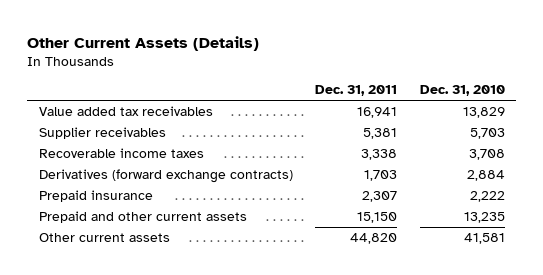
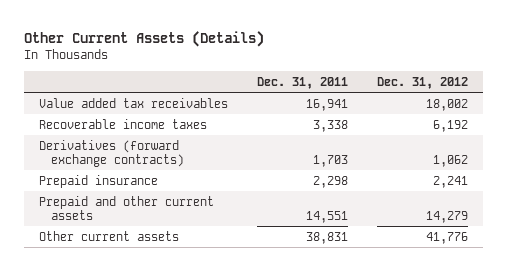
[419,85,505,97] Dec. 31, 2010 -> none
none -> [377,76,469,89] Dec. 31, 2012
[38,127,166,140] Supplier receivables -> none
[362,191,398,203] 2,307 -> [313,175,349,188] 2,298
[357,212,398,224] 15,150 -> [306,210,349,223] 14,551
[350,233,398,245] 44,820 -> [306,231,349,244] 38,831

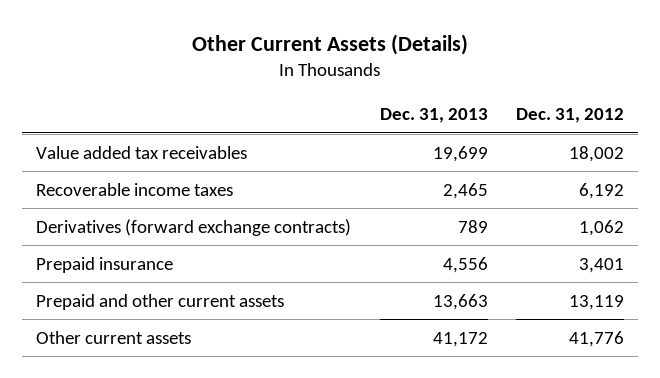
[257,76,349,89] Dec. 31, 2011 -> none
none -> [379,107,488,123] Dec. 31, 2013
[433,175,469,188] 2,241 -> [579,257,625,273] 3,401
[426,210,469,223] 14,279 -> [569,294,625,310] 13,119

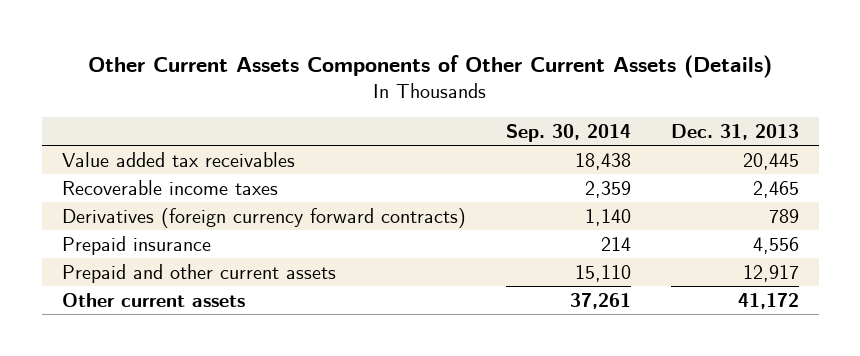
[192,33,469,55] Other Current Assets (Details) -> [88,54,773,78] Other Current Assets Components of Other Current Assets (Details)
[516,107,625,123] Dec. 31, 2012 -> none
none -> [505,124,631,143] Sep. 30, 2014
[432,145,488,162] 19,699 -> [742,152,799,170] 20,445
[36,218,352,236] Derivatives (forward exchange contracts) -> [61,207,466,228] Derivatives (foreign currency forward contracts)
[432,293,488,310] 13,663 -> [742,264,799,282] 12,917

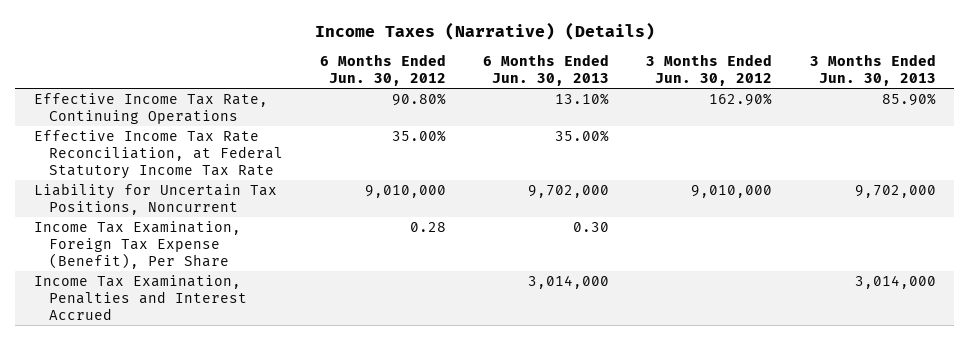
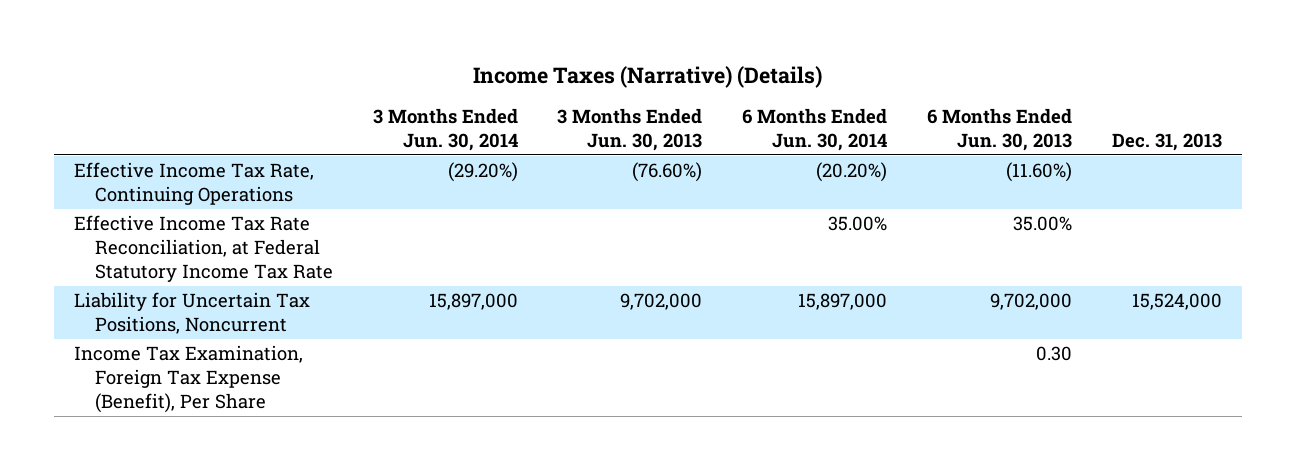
[320,54,447,86] 6 Months Ended Jun. 30, 2012 -> none
[646,54,773,86] 3 Months Ended Jun. 30, 2012 -> none
none -> [372,107,518,151] 3 Months Ended Jun. 30, 2014
none -> [742,107,888,151] 6 Months Ended Jun. 30, 2014
none -> [1111,132,1222,151] Dec. 31, 2013
[555,93,610,106] 13.10% -> [1006,162,1073,183] (11.60%)
[881,93,936,107] 85.90% -> [632,162,703,183] (76.60%)
[33,275,248,320] Income Tax Examination, Penalties and Interest Accrued -> none

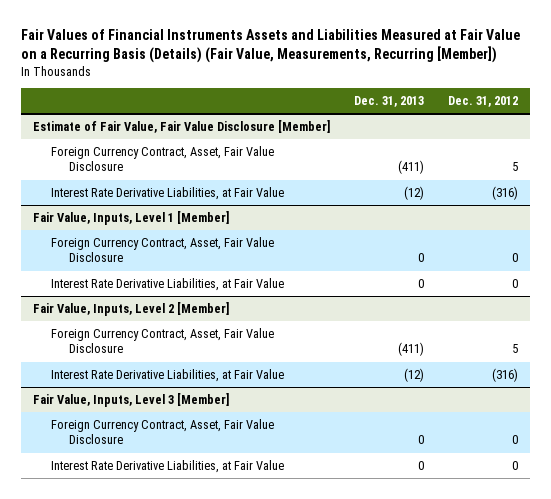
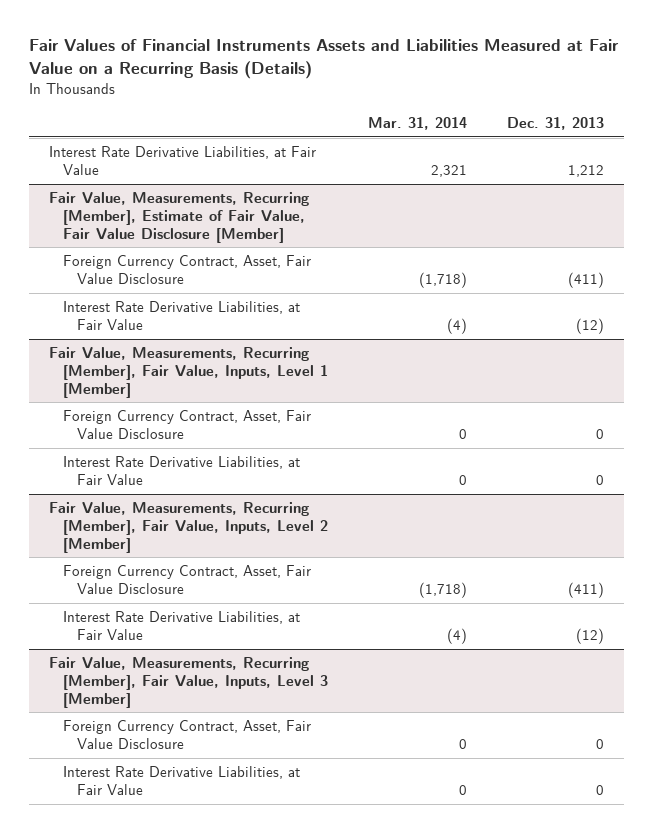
[20,28,520,63] Fair Values of Financial Instruments Assets and Liabilities Measured at Fair Value on a Recurring Basis (Details) (Fair Value, Measurements, Recurring [Member]) -> [28,39,619,80] Fair Values of Financial Instruments Assets and Liabilities Measured at Fair Value on a Recurring Basis (Details)
[447,95,518,107] Dec. 31, 2012 -> none
none -> [367,116,467,130] Mar. 31, 2014
none -> [48,146,316,175] Interest Rate Derivative Liabilities, at Fair Value
[32,119,330,133] Estimate of Fair Value, Fair Value Disclosure [Member] -> [48,192,309,243] Fair Value, Measurements, Recurring [Member], Estimate of Fair Value, Fair Value Disclosure [Member]
[32,210,229,225] Fair Value, Inputs, Level 1 [Member] -> [48,347,328,398] Fair Value, Measurements, Recurring [Member], Fair Value, Inputs, Level 1 [Member]
[32,301,229,316] Fair Value, Inputs, Level 2 [Member] -> [48,502,328,553] Fair Value, Measurements, Recurring [Member], Fair Value, Inputs, Level 2 [Member]
[32,392,229,407] Fair Value, Inputs, Level 3 [Member] -> [48,657,328,708] Fair Value, Measurements, Recurring [Member], Fair Value, Inputs, Level 3 [Member]

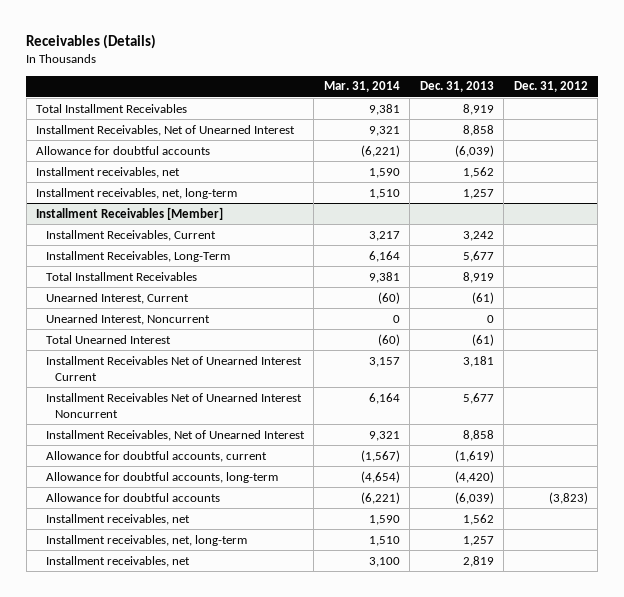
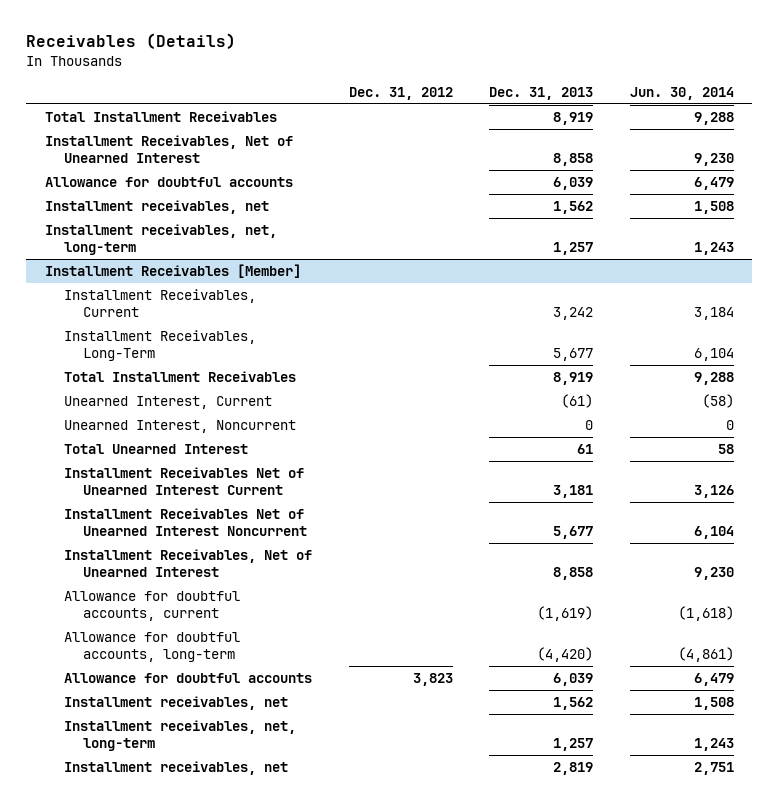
[323,81,400,93] Mar. 31, 2014 -> none
none -> [630,86,735,100] Jun. 30, 2014
[454,144,494,157] (6,039) -> [553,177,594,191] 6,039
[471,333,494,346] (61) -> [577,444,594,455] 61
[454,491,494,504] (6,039) -> [553,673,594,687] 6,039
[548,491,588,504] (3,823) -> [412,673,453,687] 3,823

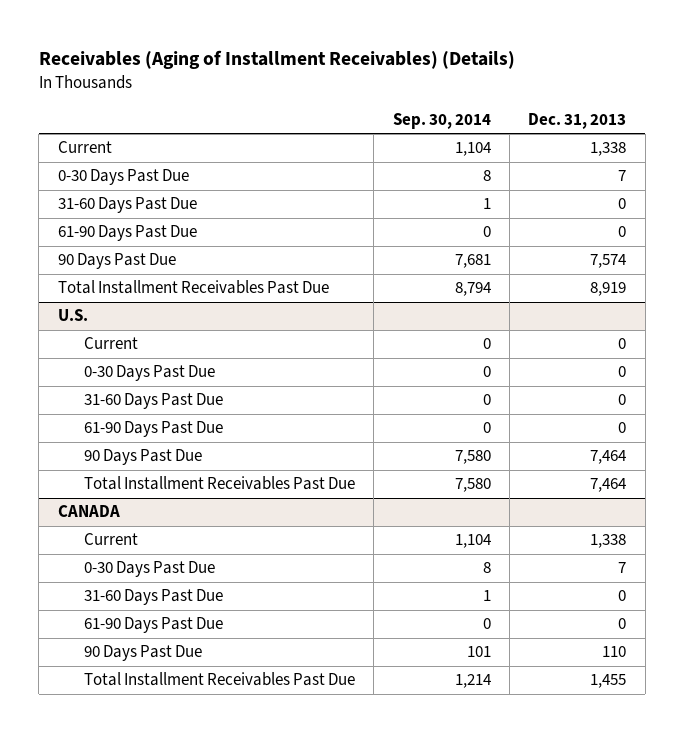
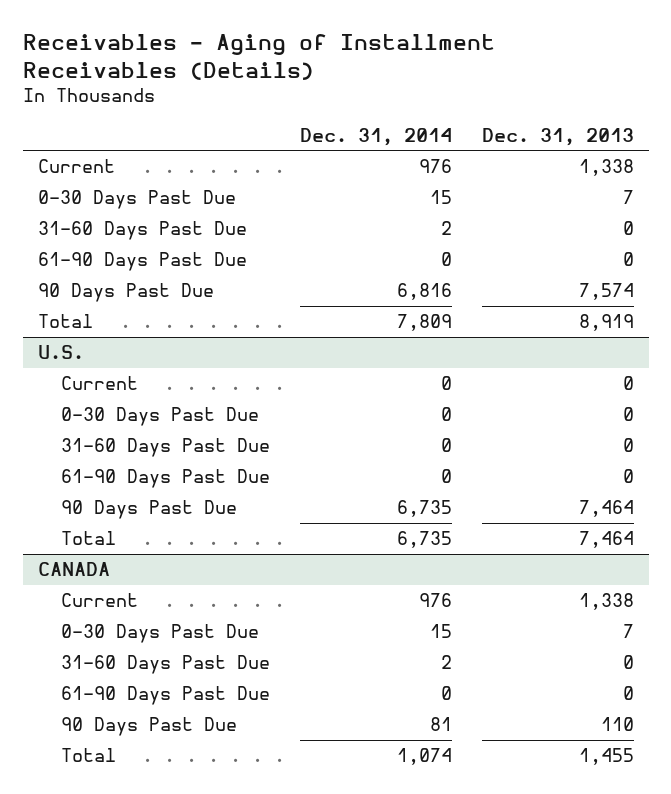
[38,50,515,70] Receivables (Aging of Installment Receivables) (Details) -> [22,34,495,80] Receivables - Aging of Installment Receivables (Details)
[392,112,491,129] Sep. 30, 2014 -> none
none -> [299,127,452,146] Dec. 31, 2014
[57,280,329,295] Total Installment Receivables Past Due -> [37,314,93,329] Total
[83,476,355,491] Total Installment Receivables Past Due -> [60,531,116,546] Total
[83,672,355,687] Total Installment Receivables Past Due -> [60,748,116,763] Total

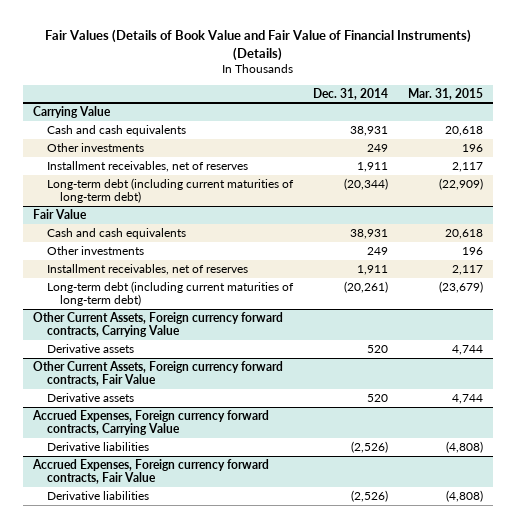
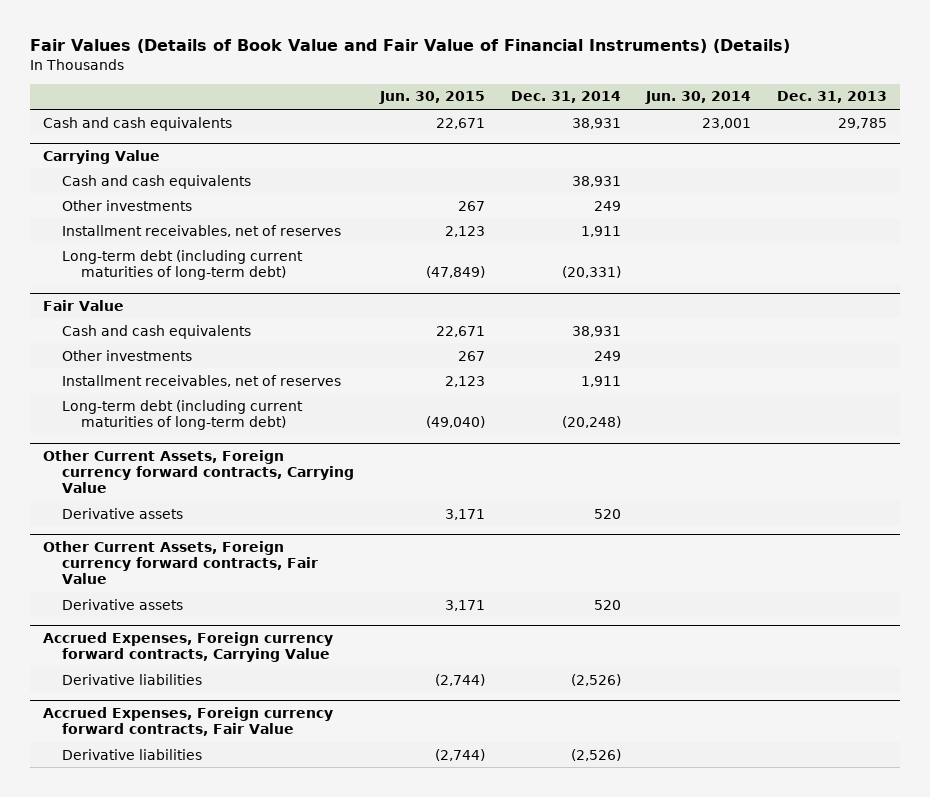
[408,87,484,100] Mar. 31, 2015 -> none
none -> [378,91,485,105] Jun. 30, 2015
none -> [645,91,752,105] Jun. 30, 2014
none -> [777,91,888,104] Dec. 31, 2013
none -> [42,116,232,131] Cash and cash equivalents
[343,177,388,190] (20,344) -> [561,265,621,278] (20,331)
[343,280,388,293] (20,261) -> [561,415,621,428] (20,248)

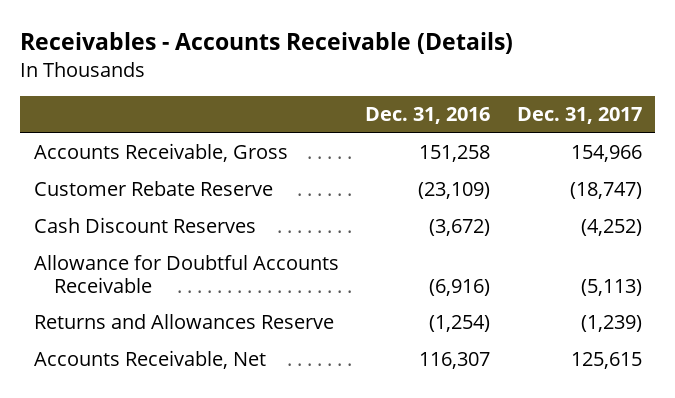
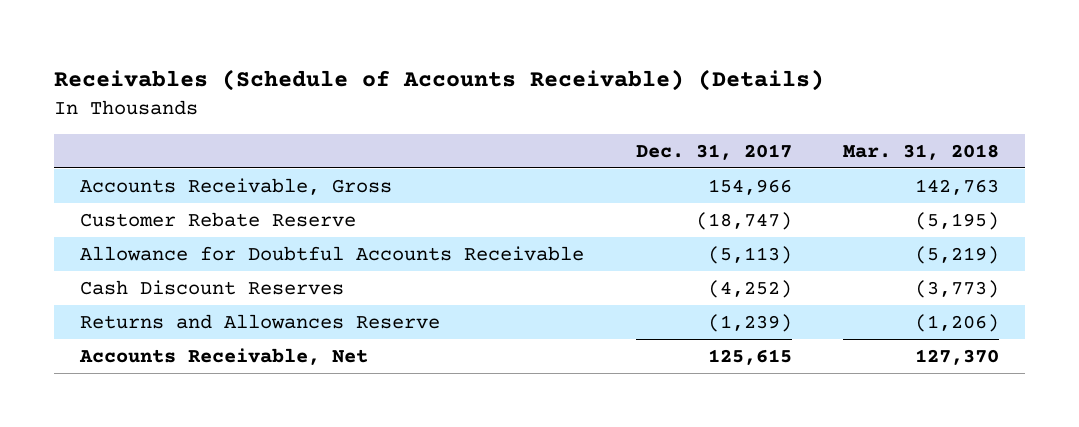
[20,32,514,55] Receivables - Accounts Receivable (Details) -> [54,69,825,92] Receivables (Schedule of Accounts Receivable) (Details)
[365,107,491,125] Dec. 31, 2016 -> none
none -> [842,143,999,160] Mar. 31, 2018
[33,217,256,234] Cash Discount Reserves -> [80,279,345,295] Cash Discount Reserves

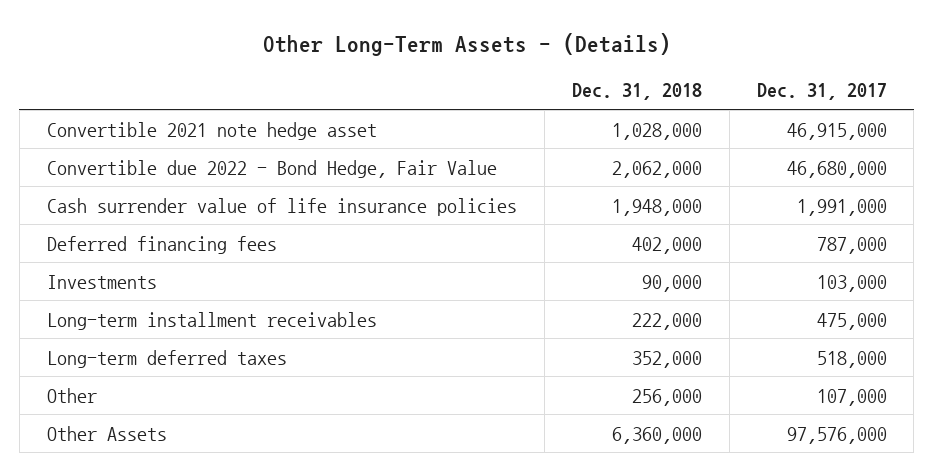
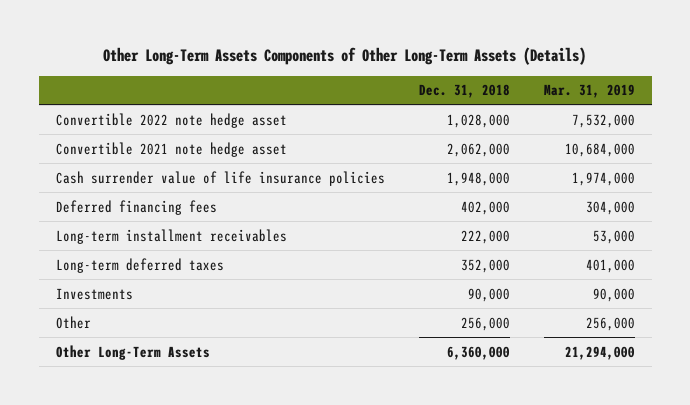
[262,32,671,56] Other Long-Term Assets - (Details) -> [103,47,587,66] Other Long-Term Assets Components of Other Long-Term Assets (Details)
[756,83,887,101] Dec. 31, 2017 -> none
none -> [543,84,635,99] Mar. 31, 2019
[46,159,497,178] Convertible due 2022 - Bond Hedge, Fair Value -> none
none -> [55,112,287,128] Convertible 2022 note hedge asset
[611,122,702,140] 1,028,000 -> [446,142,510,157] 2,062,000
[46,274,157,289] Investments -> [55,287,133,300] Investments
[46,425,167,441] Other Assets -> [55,344,210,360] Other Long-Term Assets

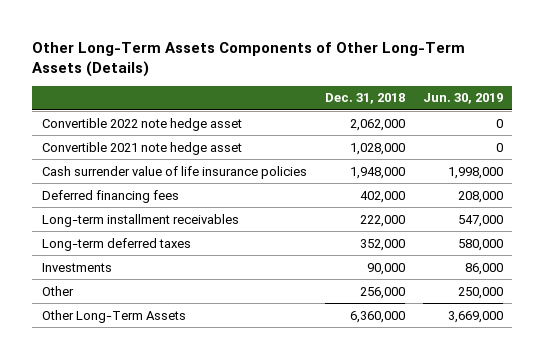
[543,84,635,99] Mar. 31, 2019 -> none
none -> [423,93,504,105] Jun. 30, 2019
[446,113,510,128] 1,028,000 -> [349,118,405,131] 2,062,000
[446,142,510,157] 2,062,000 -> [349,142,405,155] 1,028,000

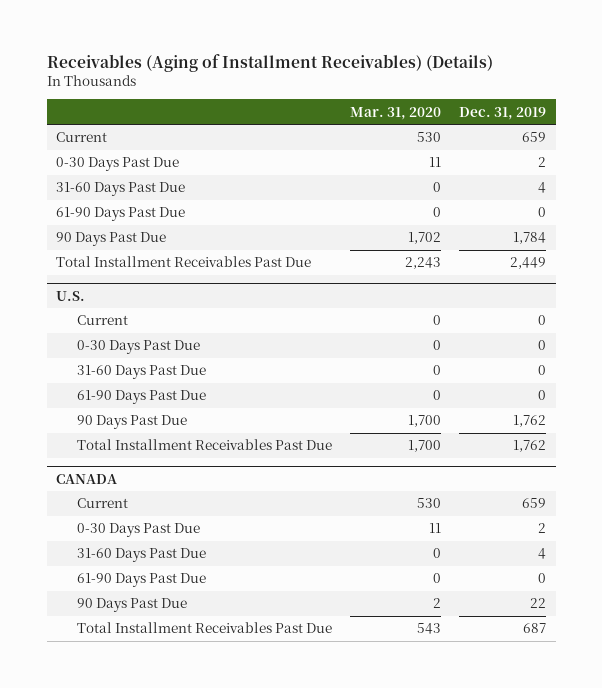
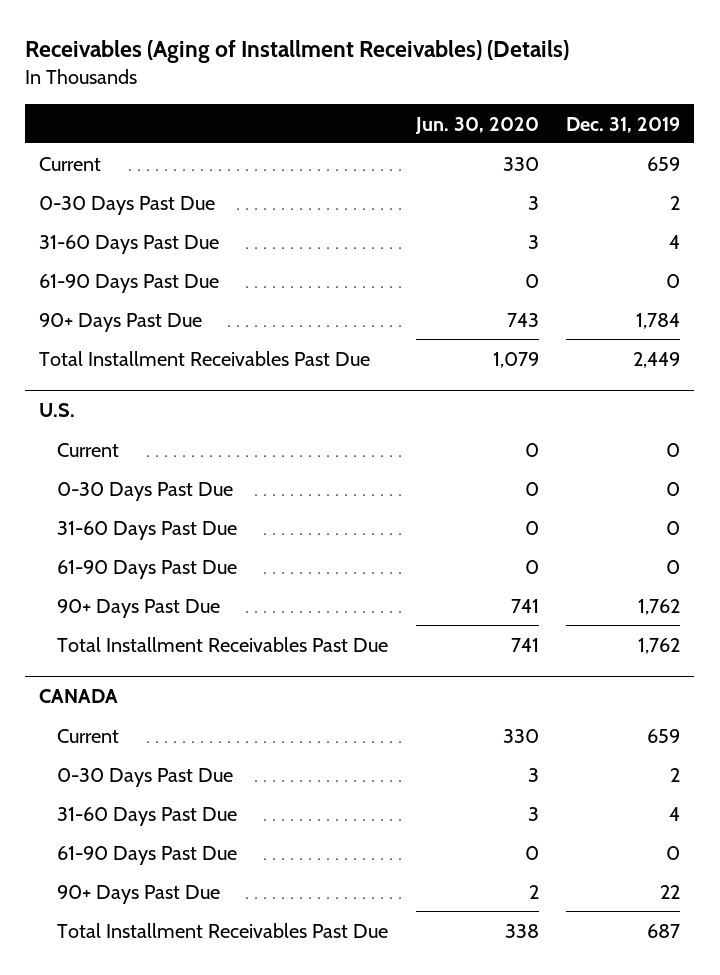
[350,106,442,120] Mar. 31, 2020 -> none
none -> [414,116,539,134] Jun. 30, 2020
[55,232,166,247] 90 Days Past Due -> [39,312,203,332] 90+ Days Past Due
[76,415,187,430] 90 Days Past Due -> [56,598,220,618] 90+ Days Past Due
[76,598,187,613] 90 Days Past Due -> [56,884,220,904] 90+ Days Past Due

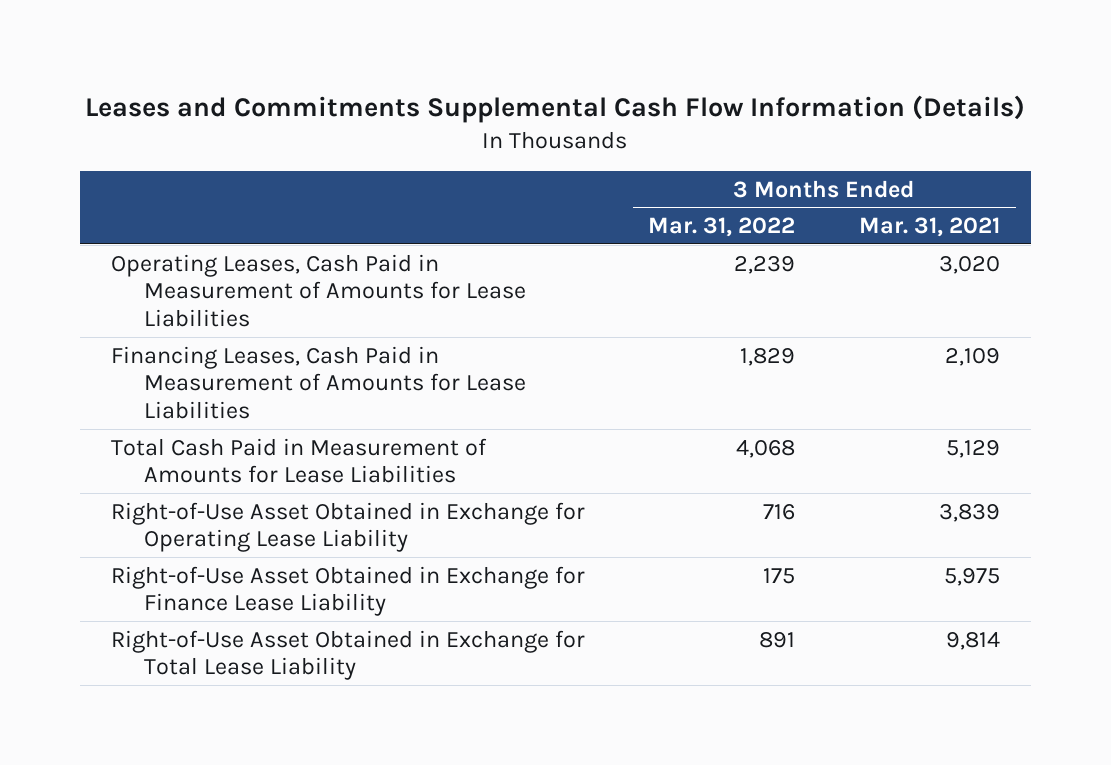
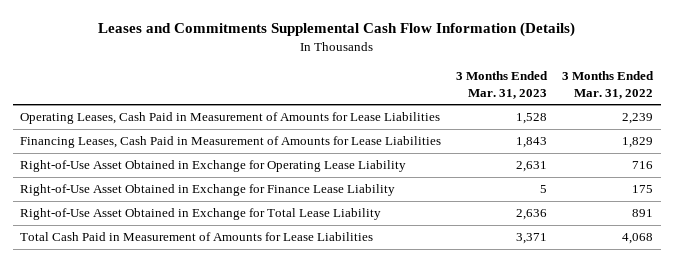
[858,216,1000,237] Mar. 31, 2021 -> none
none -> [456,71,549,99] 3 Months Ended Mar. 31, 2023
[111,437,488,484] Total Cash Paid in Measurement of Amounts for Lease Liabilities -> [20,232,374,242] Total Cash Paid in Measurement of Amounts for Lease Liabilities

